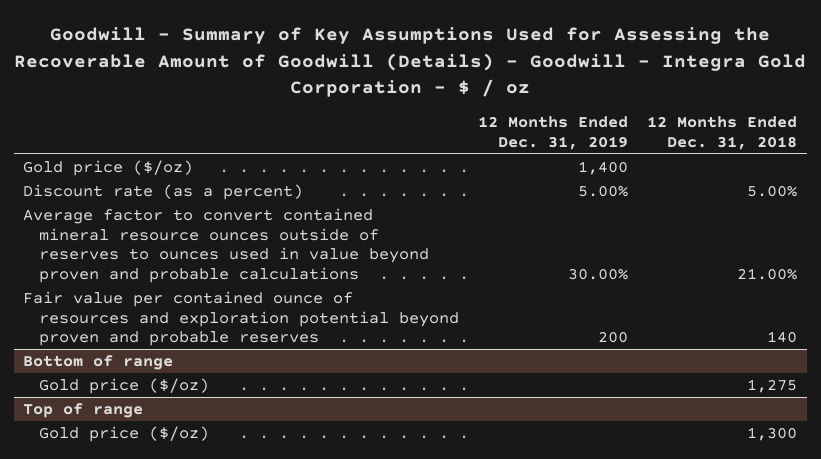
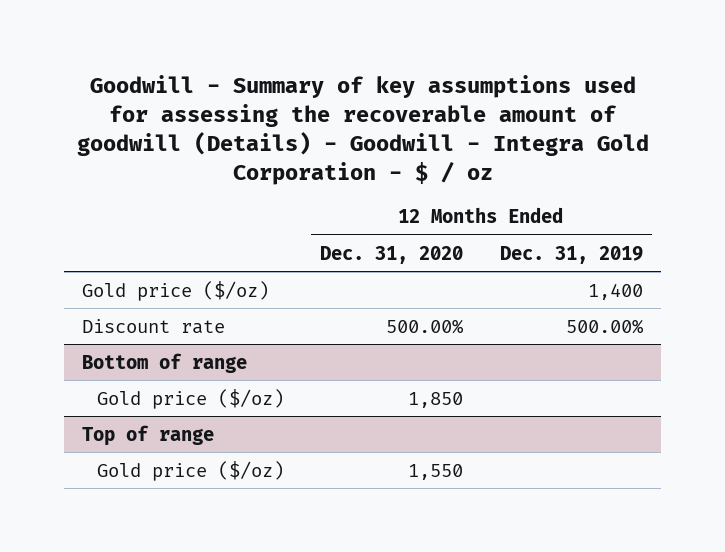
[14,27,807,98] Goodwill - Summary of Key Assumptions Used for Assessing the Recoverable Amount of Goodwill (Details) - Goodwill - Integra Gold Corporation - $ / oz -> [76,74,649,185] Goodwill - Summary of key assumptions used for assessing the recoverable amount of goodwill (Details) - Goodwill - Integra Gold Corporation - $ / oz
[647,116,798,150] 12 Months Ended Dec. 31, 2018 -> none
none -> [320,245,464,264] Dec. 31, 2020
[23,208,430,283] Average factor to convert contained mineral resource ounces outside of reserves to ounces used in value beyond proven and probable calculations -> none
[23,291,460,347] Fair value per contained ounce of resources and exploration potential beyond proven and probable reserves -> none
[23,184,304,201] Discount rate (as a percent) -> [82,318,226,334] Discount rate
[578,185,629,198] 5.00% -> [565,318,644,334] 500.00%

